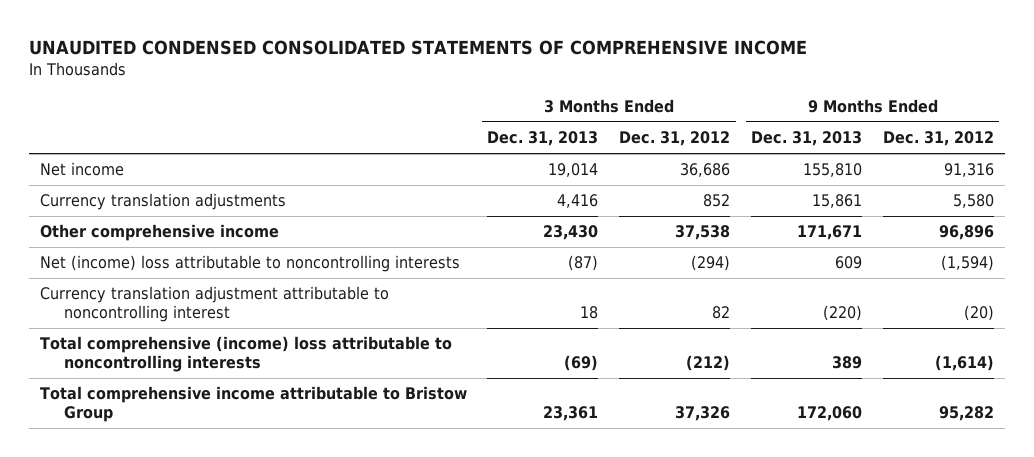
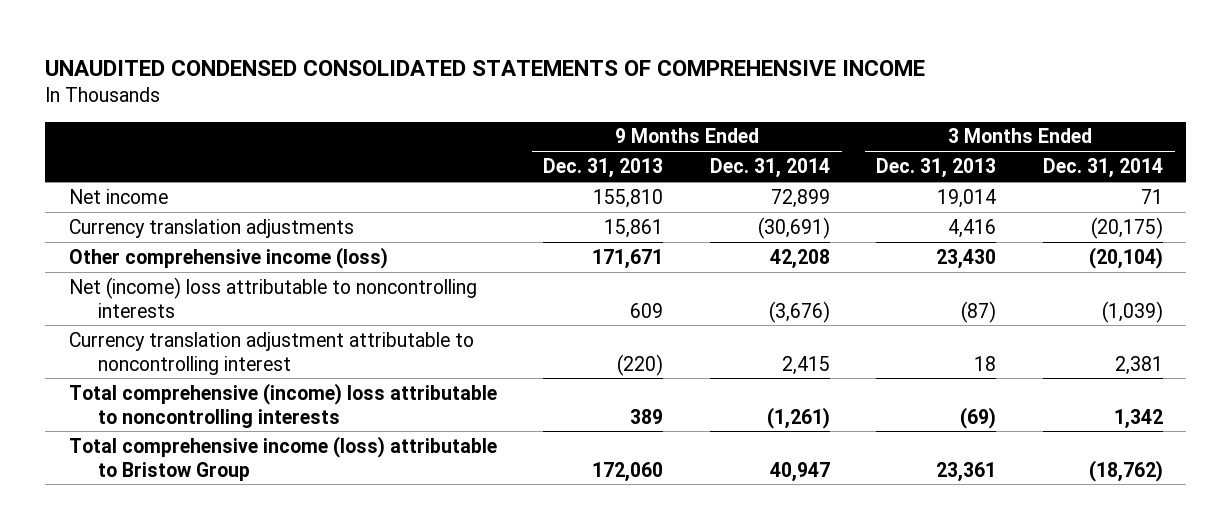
[619,131,731,147] Dec. 31, 2012 -> none
[883,131,995,147] Dec. 31, 2012 -> none
none -> [709,158,830,179] Dec. 31, 2014
none -> [1042,158,1163,179] Dec. 31, 2014
[39,224,279,242] Other comprehensive income -> [68,246,388,269] Other comprehensive income (loss)
[39,386,467,423] Total comprehensive income attributable to Bristow Group -> [68,435,497,481] Total comprehensive income (loss) attributable to Bristow Group

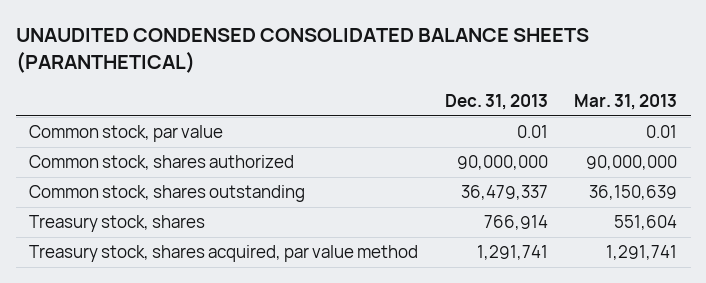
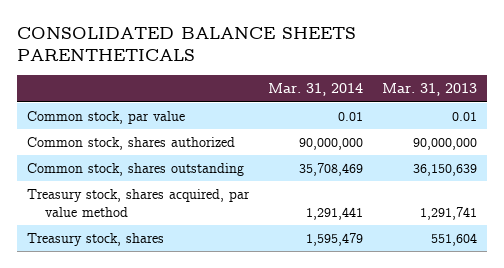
[15,28,589,73] UNAUDITED CONDENSED CONSOLIDATED BALANCE SHEETS (PARANTHETICAL) -> [17,27,357,62] CONSOLIDATED BALANCE SHEETS PARENTHETICALS
[444,94,548,111] Dec. 31, 2013 -> none
none -> [268,83,364,97] Mar. 31, 2014
[28,215,205,233] Treasury stock, shares -> [27,233,165,247] Treasury stock, shares

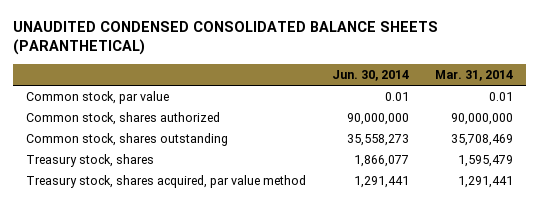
[17,27,357,62] CONSOLIDATED BALANCE SHEETS PARENTHETICALS -> [12,21,438,56] UNAUDITED CONDENSED CONSOLIDATED BALANCE SHEETS (PARANTHETICAL)
[382,83,478,97] Mar. 31, 2013 -> none
none -> [332,69,410,81] Jun. 30, 2014
[27,189,251,218] Treasury stock, shares acquired, par value method -> [25,175,306,189] Treasury stock, shares acquired, par value method

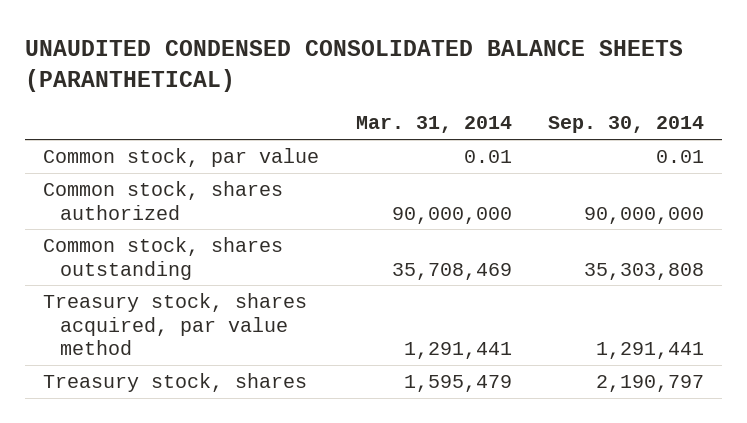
[332,69,410,81] Jun. 30, 2014 -> none
none -> [548,116,705,134] Sep. 30, 2014
[25,154,154,168] Treasury stock, shares -> [42,372,307,392] Treasury stock, shares

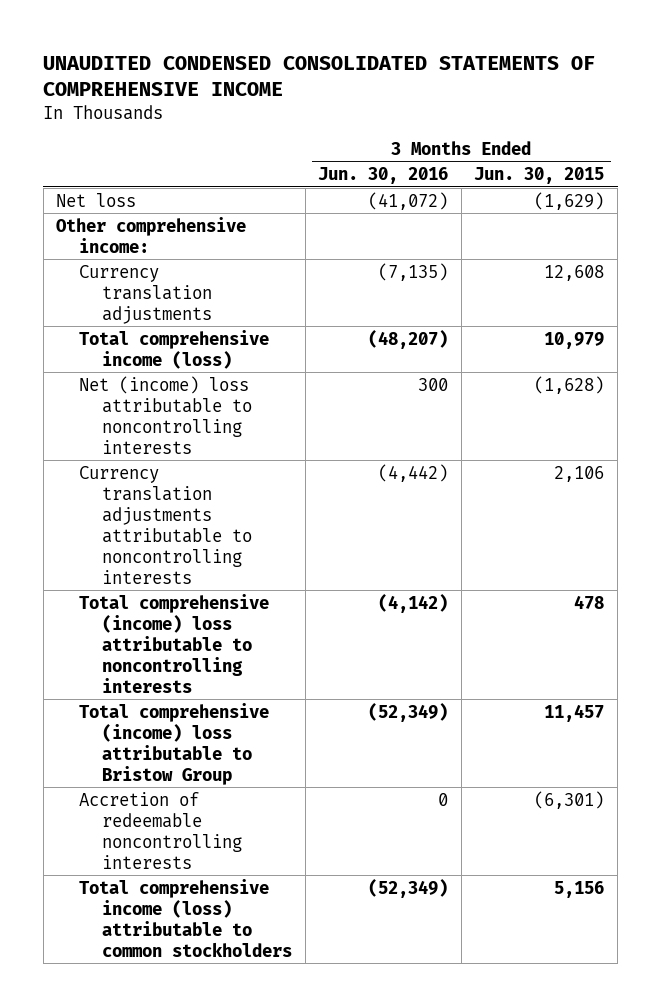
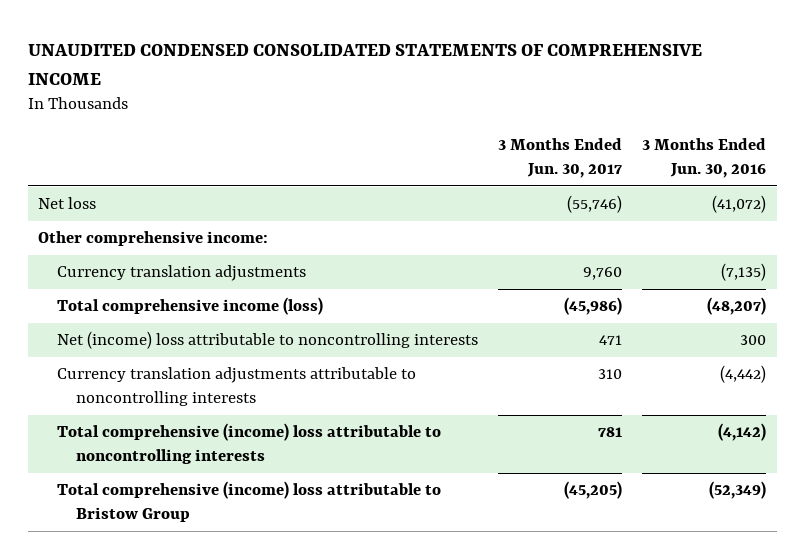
[474,167,605,185] Jun. 30, 2015 -> none
none -> [498,138,623,178] 3 Months Ended Jun. 30, 2017
[79,791,243,869] Accretion of redeemable noncontrolling interests -> none
[79,878,293,957] Total comprehensive income (loss) attributable to common stockholders -> none

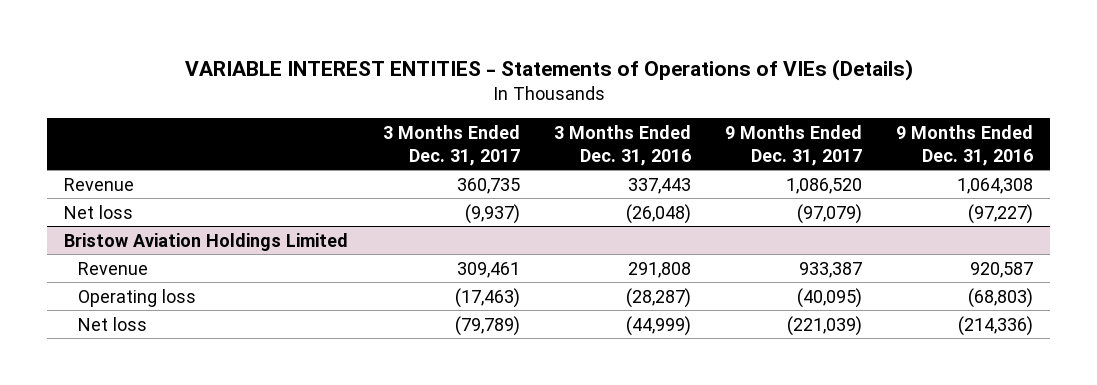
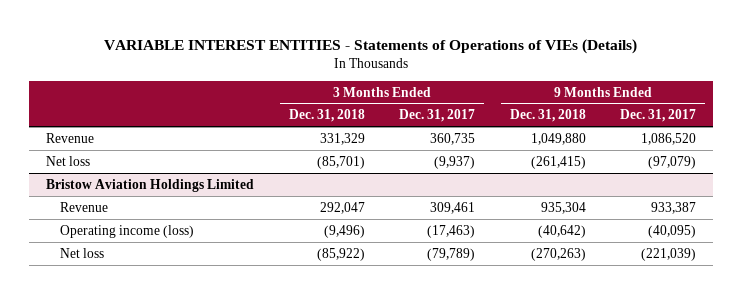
[553,124,691,166] 3 Months Ended Dec. 31, 2016 -> none
[895,124,1033,166] 9 Months Ended Dec. 31, 2016 -> none
none -> [288,109,365,123] Dec. 31, 2018
none -> [509,109,586,123] Dec. 31, 2018
[78,288,197,307] Operating loss -> [60,224,195,238] Operating income (loss)

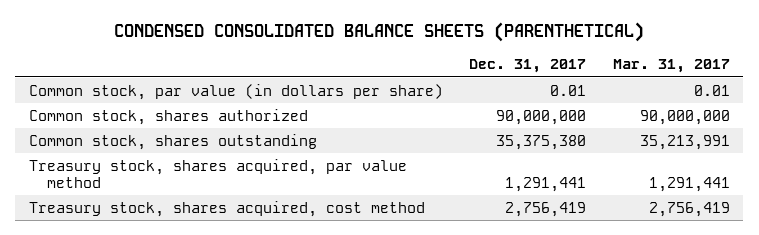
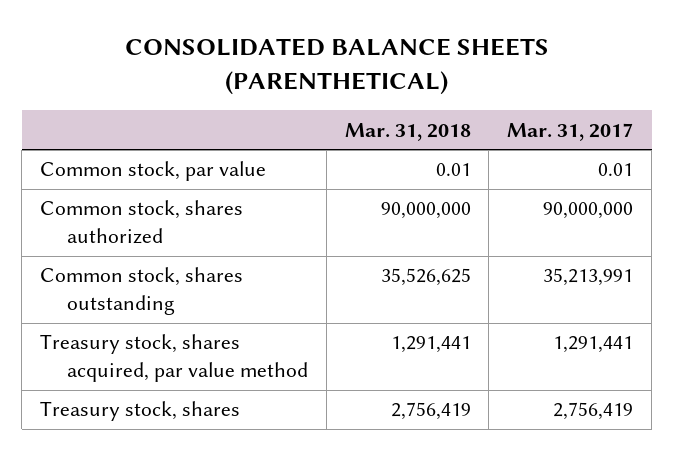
[114,22,645,43] CONDENSED CONSOLIDATED BALANCE SHEETS (PARENTHETICAL) -> [124,38,549,95] CONSOLIDATED BALANCE SHEETS (PARENTHETICAL)
[469,59,587,74] Dec. 31, 2017 -> none
none -> [344,122,471,141] Mar. 31, 2018
[28,83,443,100] Common stock, par value (in dollars per share) -> [40,161,267,182] Common stock, par value
[28,200,425,217] Treasury stock, shares acquired, cost method -> [40,401,241,422] Treasury stock, shares

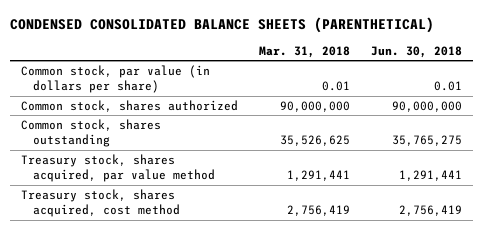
[124,38,549,95] CONSOLIDATED BALANCE SHEETS (PARENTHETICAL) -> [10,16,435,33] CONDENSED CONSOLIDATED BALANCE SHEETS (PARENTHETICAL)
[507,122,634,141] Mar. 31, 2017 -> none
none -> [371,45,463,58] Jun. 30, 2018
[40,161,267,182] Common stock, par value -> [20,64,210,94] Common stock, par value (in dollars per share)
[40,401,241,422] Treasury stock, shares -> [20,188,180,218] Treasury stock, shares acquired, cost method

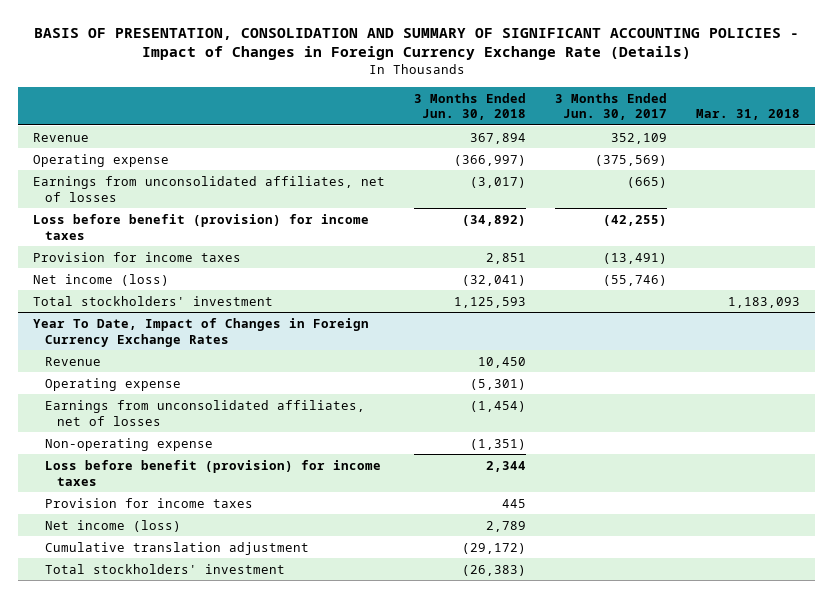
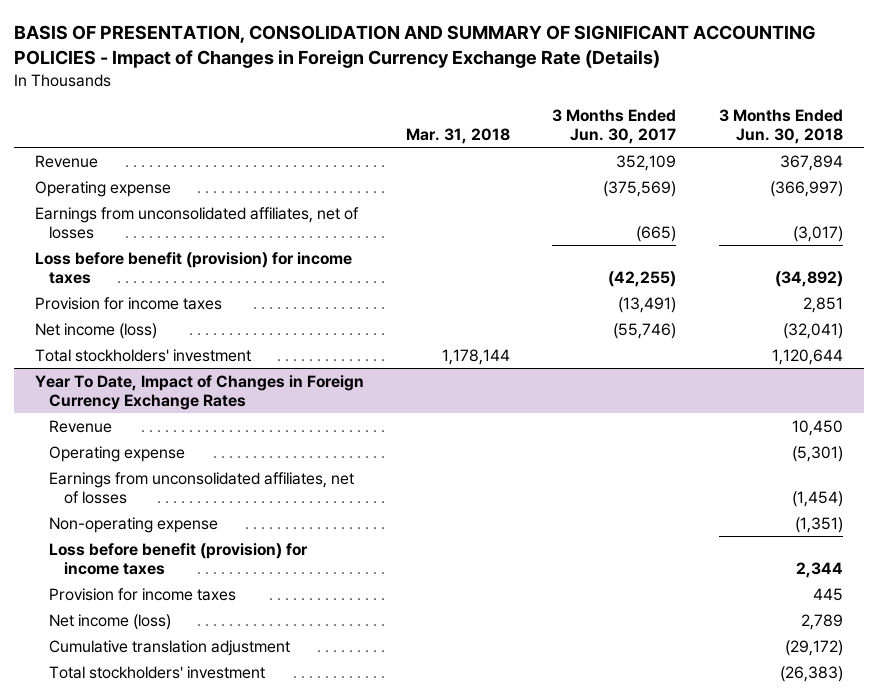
[453,296,526,308] 1,125,593 -> [771,348,843,365] 1,120,644
[728,296,801,308] 1,183,093 -> [442,348,511,365] 1,178,144

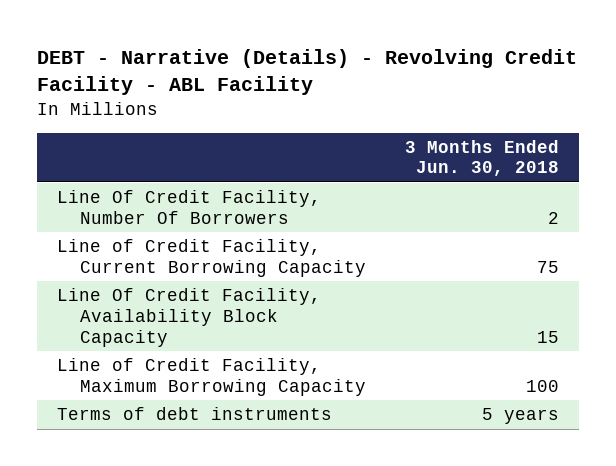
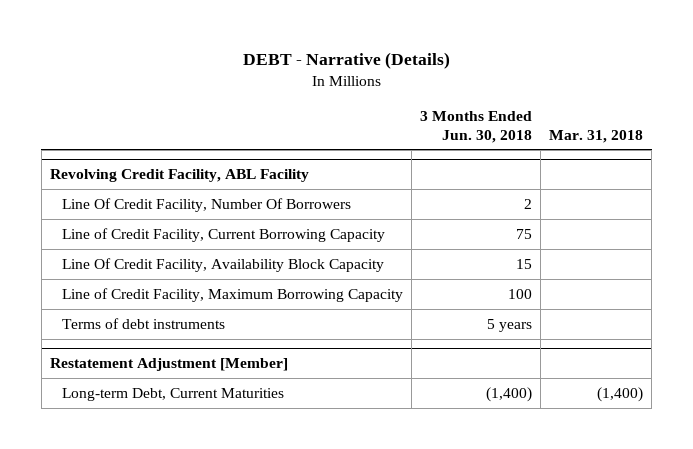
[36,49,577,96] DEBT - Narrative (Details) - Revolving Credit Facility - ABL Facility -> [242,52,450,70] DEBT - Narrative (Details)
none -> [549,129,644,143] Mar. 31, 2018
none -> [49,169,309,183] Revolving Credit Facility, ABL Facility
none -> [49,358,288,372] Restatement Adjustment [Member]
none -> [62,387,285,401] Long-term Debt, Current Maturities

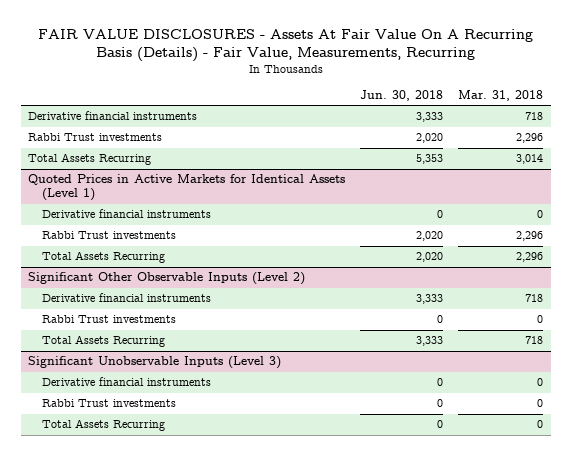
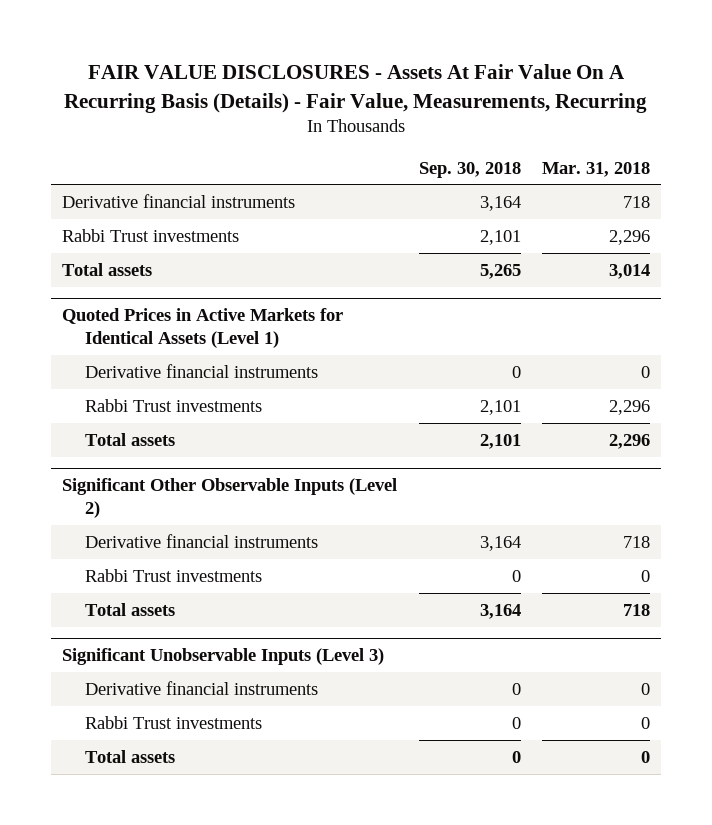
[360,89,444,101] Jun. 30, 2018 -> none
none -> [418,161,521,178] Sep. 30, 2018
[28,153,152,166] Total Assets Recurring -> [61,262,152,276] Total assets
[42,251,166,264] Total Assets Recurring -> [84,432,175,446] Total assets
[42,335,166,348] Total Assets Recurring -> [84,602,175,616] Total assets
[42,419,166,432] Total Assets Recurring -> [84,749,175,763] Total assets

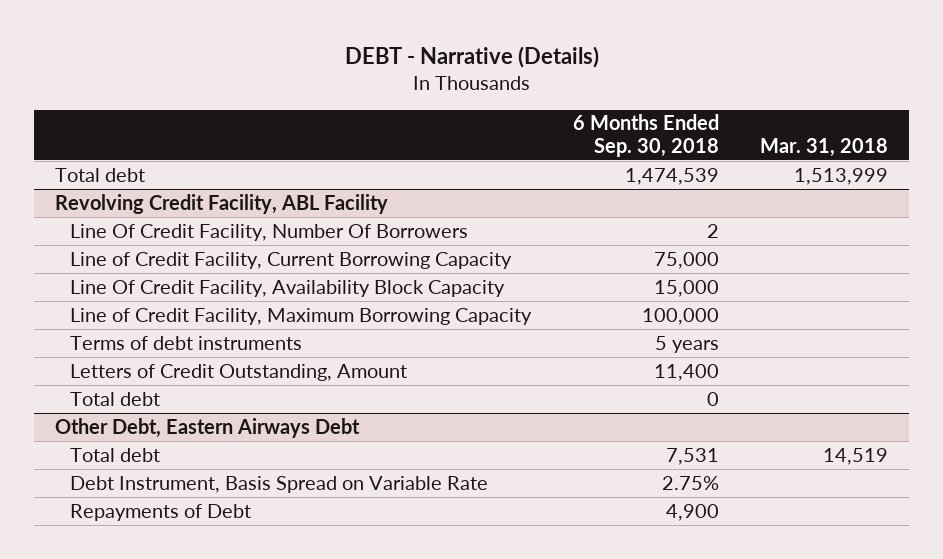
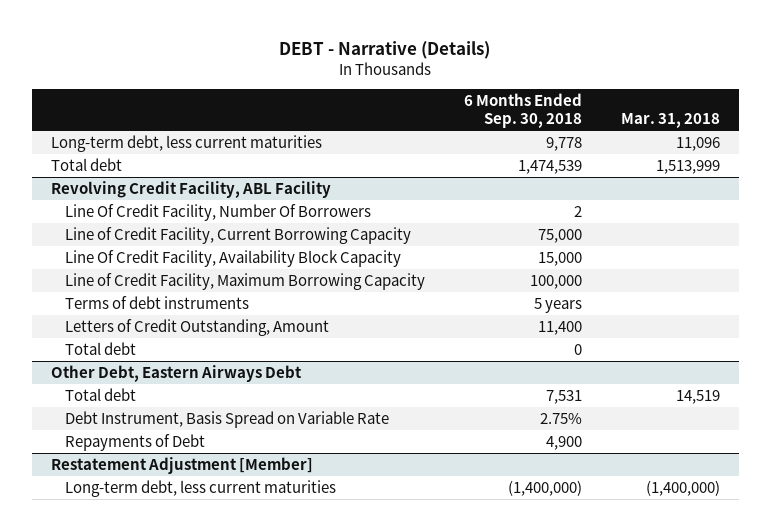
none -> [51,135,323,153] Long-term debt, less current maturities
none -> [51,457,314,475] Restatement Adjustment [Member]
none -> [64,480,336,498] Long-term debt, less current maturities

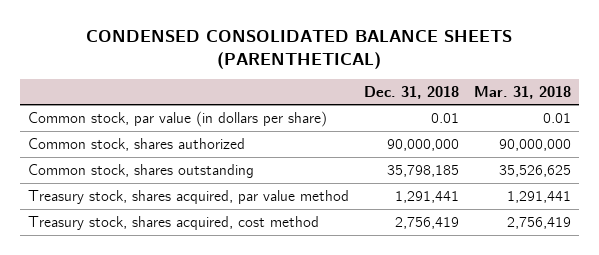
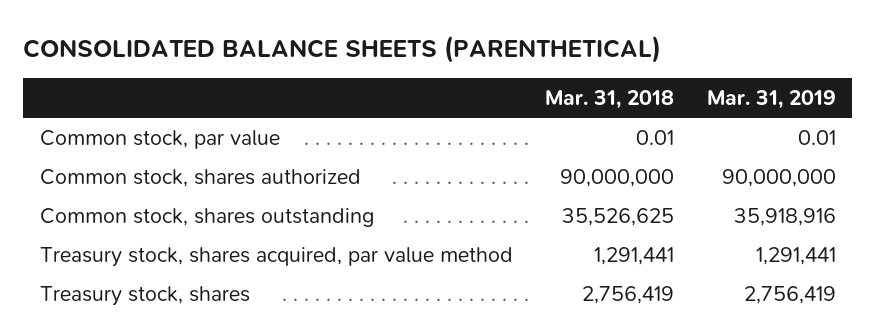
[86,30,513,69] CONDENSED CONSOLIDATED BALANCE SHEETS (PARENTHETICAL) -> [23,34,662,63] CONSOLIDATED BALANCE SHEETS (PARENTHETICAL)
[363,85,459,99] Dec. 31, 2018 -> none
none -> [706,89,836,109] Mar. 31, 2019
[27,110,327,127] Common stock, par value (in dollars per share) -> [39,129,280,149] Common stock, par value
[27,215,319,230] Treasury stock, shares acquired, cost method -> [39,285,250,306] Treasury stock, shares

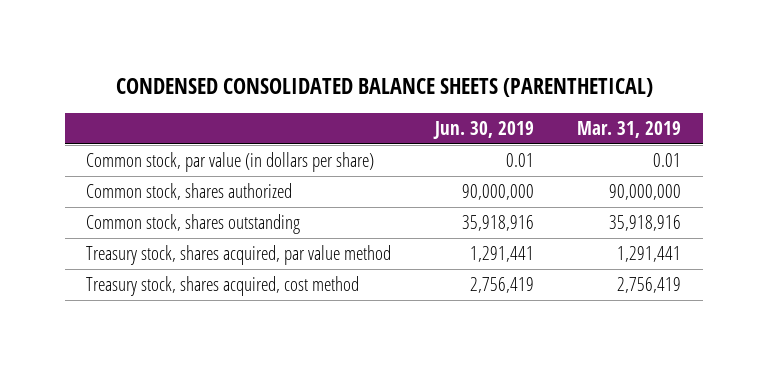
[23,34,662,63] CONSOLIDATED BALANCE SHEETS (PARENTHETICAL) -> [115,78,653,98] CONDENSED CONSOLIDATED BALANCE SHEETS (PARENTHETICAL)
[545,89,675,109] Mar. 31, 2018 -> none
none -> [432,121,534,140] Jun. 30, 2019
[39,129,280,149] Common stock, par value -> [86,152,375,173] Common stock, par value (in dollars per share)
[39,285,250,306] Treasury stock, shares -> [86,276,360,297] Treasury stock, shares acquired, cost method

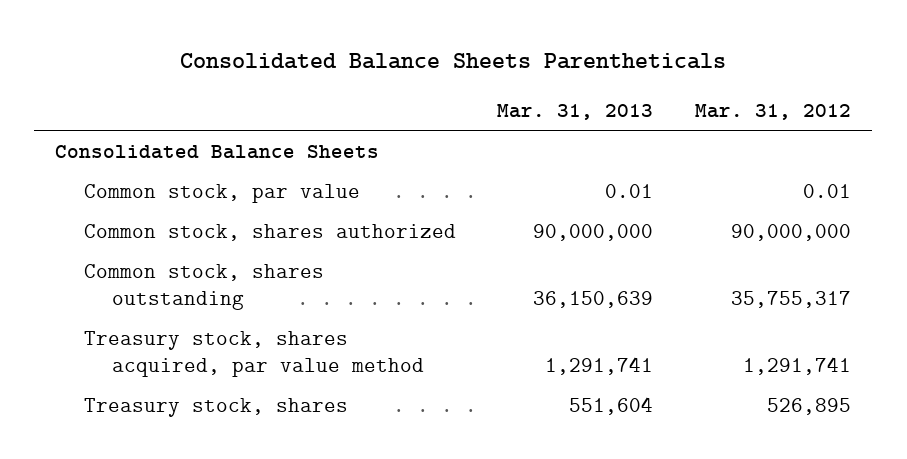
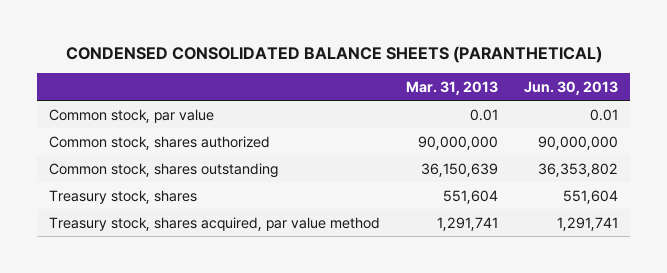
[180,53,727,70] Consolidated Balance Sheets Parentheticals -> [65,46,602,64] CONDENSED CONSOLIDATED BALANCE SHEETS (PARANTHETICAL)
[695,103,852,120] Mar. 31, 2012 -> none
none -> [523,80,618,95] Jun. 30, 2013
[55,144,380,159] Consolidated Balance Sheets -> none
[83,330,424,377] Treasury stock, shares acquired, par value method -> [49,216,381,231] Treasury stock, shares acquired, par value method

